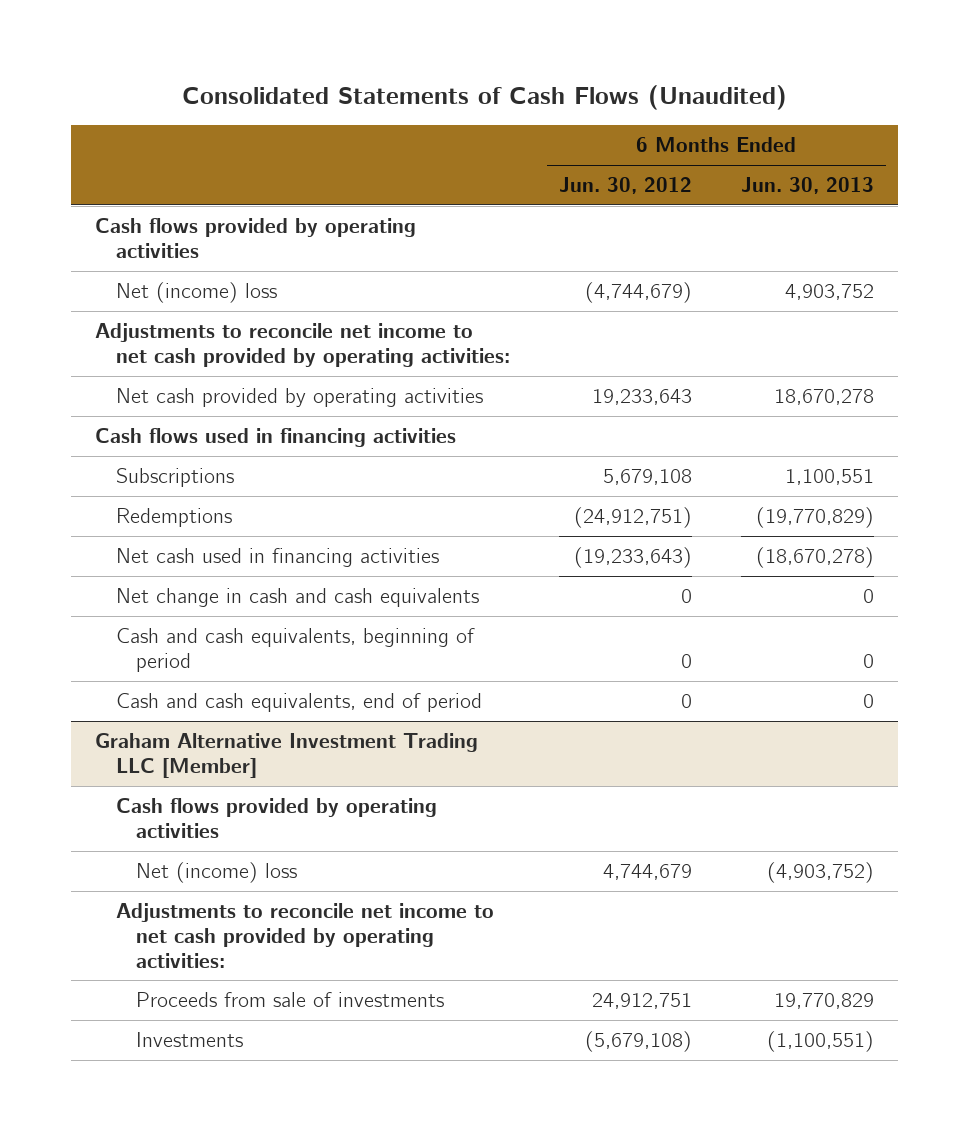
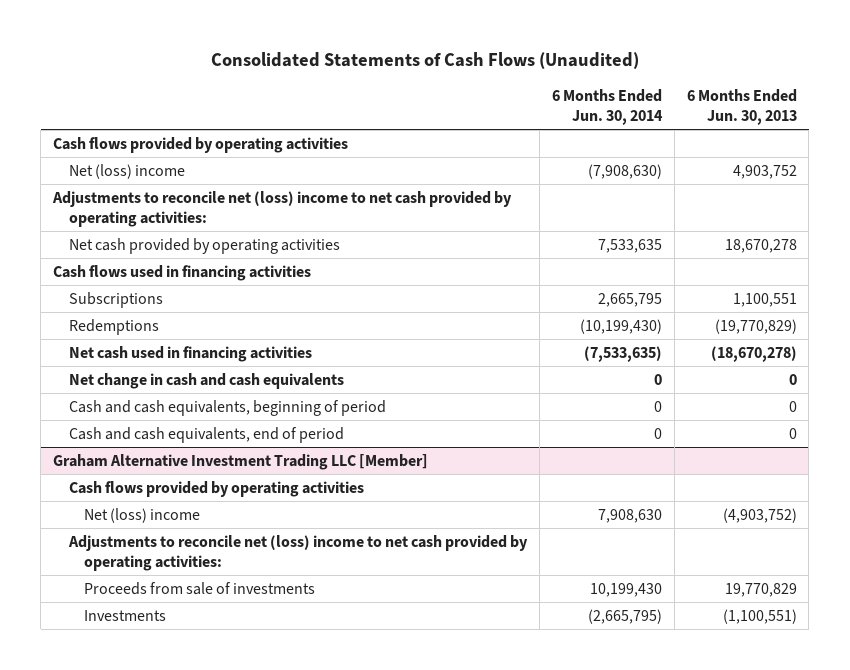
[558,177,692,195] Jun. 30, 2012 -> none
none -> [551,89,663,125] 6 Months Ended Jun. 30, 2014
[115,282,277,304] Net (income) loss -> [68,164,185,180] Net (loss) income
[95,323,510,368] Adjustments to reconcile net income to net cash provided by operating activities: -> [52,191,513,227] Adjustments to reconcile net (loss) income to net cash provided by operating activities:
[136,862,298,884] Net (income) loss -> [84,508,201,524] Net (loss) income
[115,903,494,968] Adjustments to reconcile net income to net cash provided by operating activities: -> [67,535,528,571] Adjustments to reconcile net (loss) income to net cash provided by operating activities:

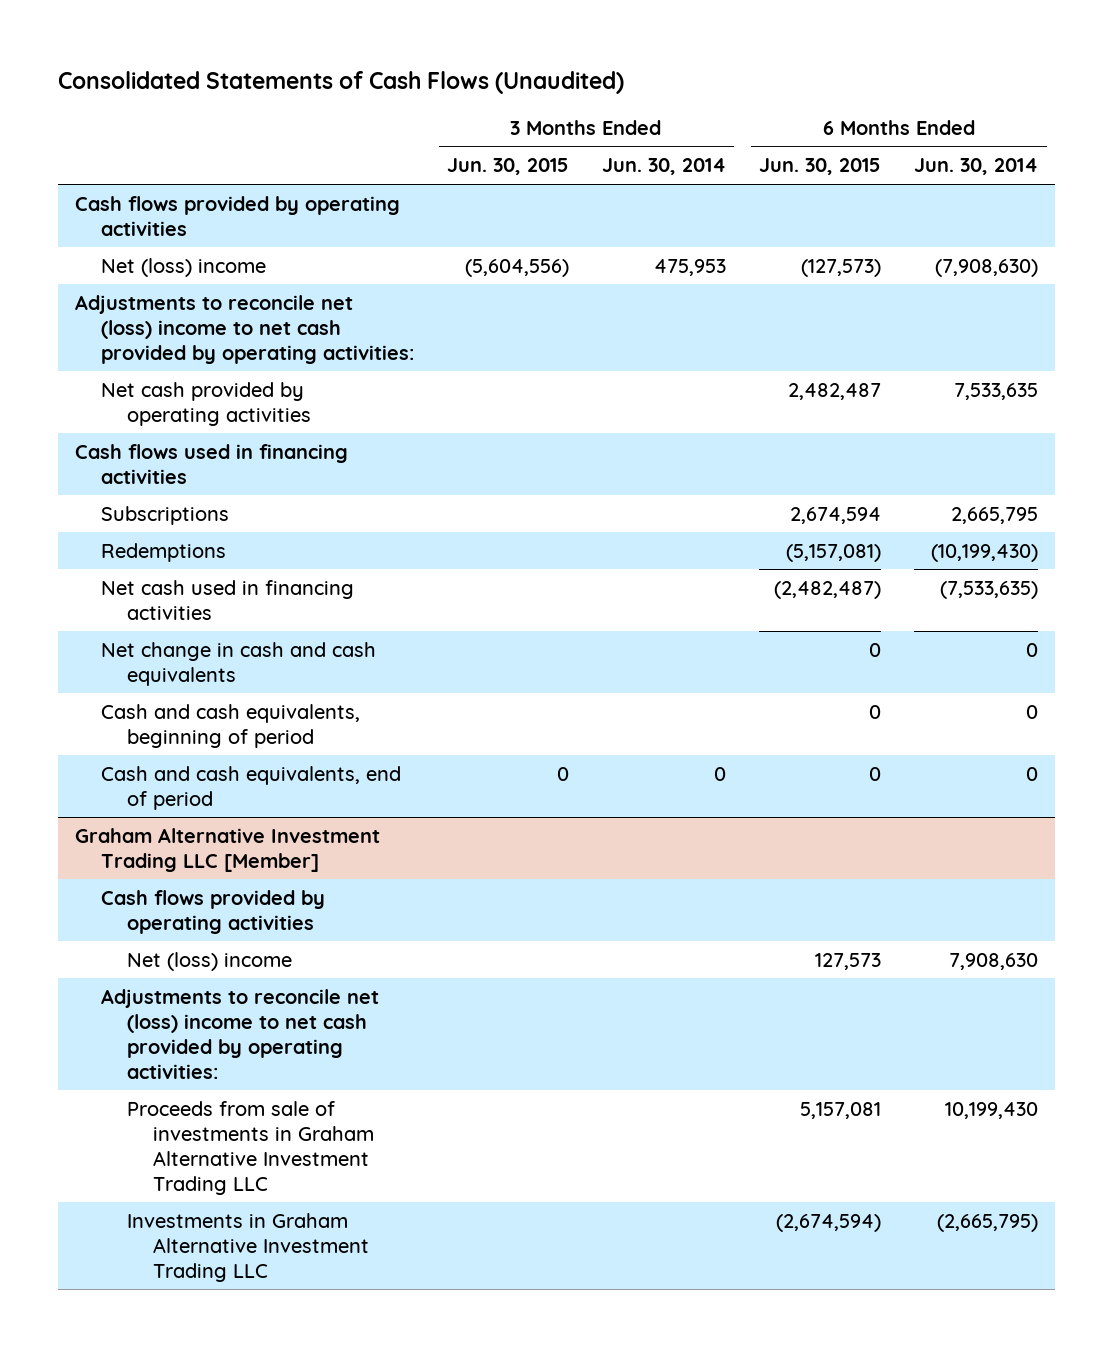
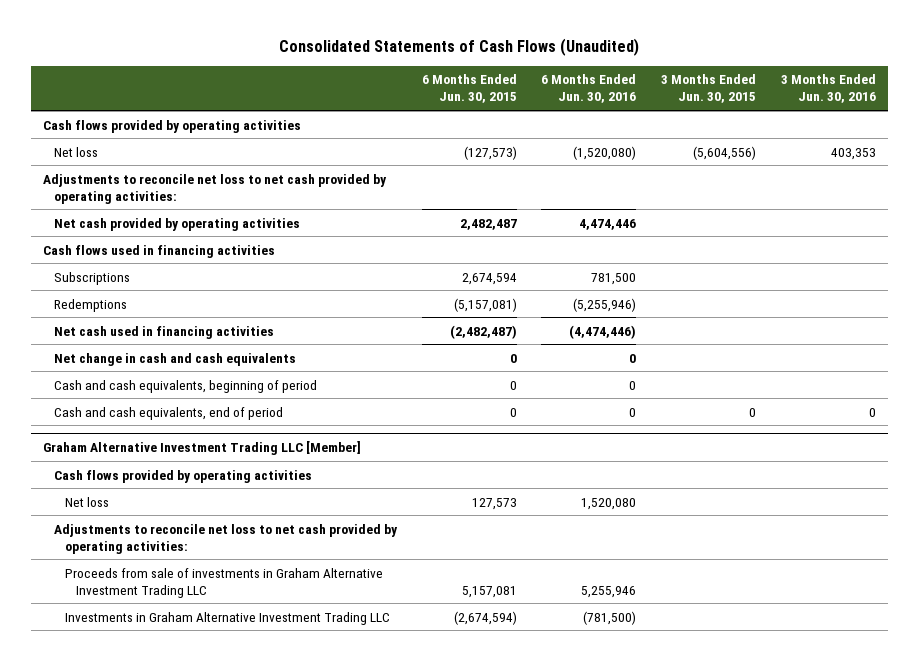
[602,158,727,176] Jun. 30, 2014 -> none
[914,158,1039,176] Jun. 30, 2014 -> none
none -> [541,74,637,104] 6 Months Ended Jun. 30, 2016
none -> [780,74,876,104] 3 Months Ended Jun. 30, 2016
[100,257,266,277] Net (loss) income -> [53,146,98,157] Net loss
[74,294,414,364] Adjustments to reconcile net (loss) income to net cash provided by operating activities: -> [43,173,388,204] Adjustments to reconcile net loss to net cash provided by operating activities:
[126,951,292,971] Net (loss) income -> [64,496,109,507] Net loss
[100,988,379,1079] Adjustments to reconcile net (loss) income to net cash provided by operating activities: -> [53,523,398,554] Adjustments to reconcile net loss to net cash provided by operating activities:

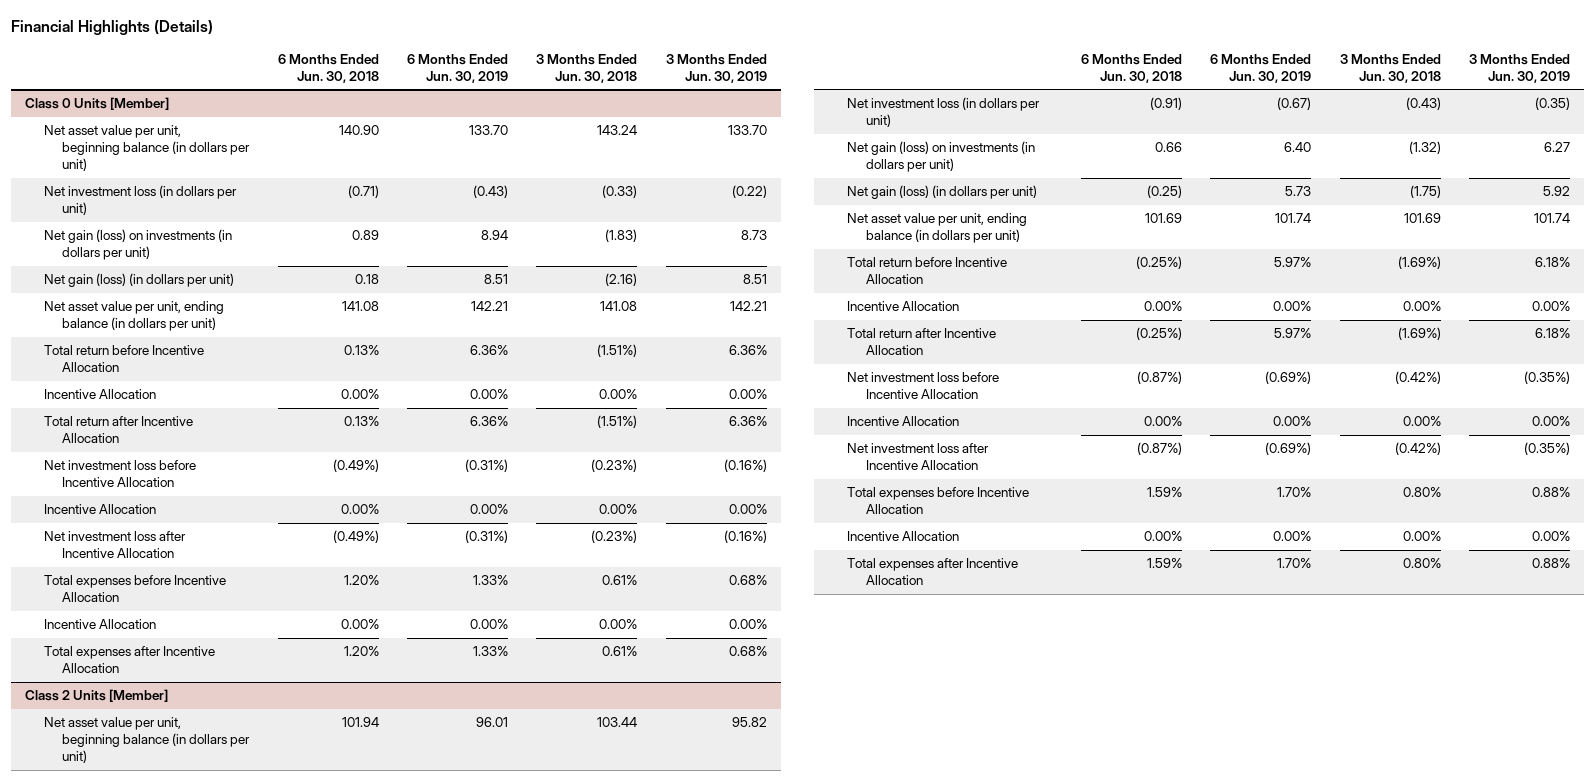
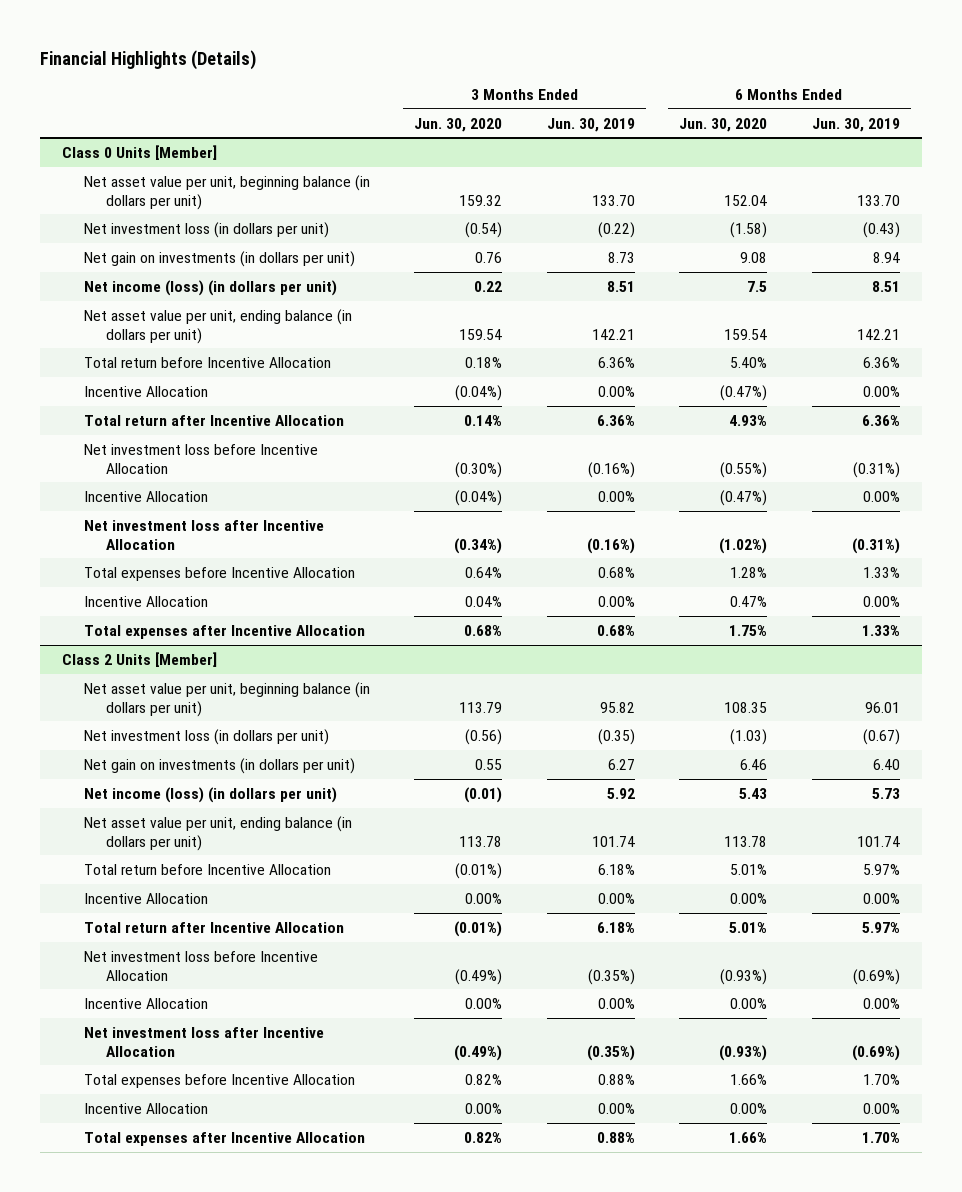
[277,53,379,83] 6 Months Ended Jun. 30, 2018 -> none
[536,53,638,83] 3 Months Ended Jun. 30, 2018 -> none
none -> [414,117,503,132] Jun. 30, 2020
none -> [679,117,768,132] Jun. 30, 2020
[43,229,232,261] Net gain (loss) on investments (in dollars per unit) -> [84,250,356,267] Net gain on investments (in dollars per unit)
[43,273,234,288] Net gain (loss) (in dollars per unit) -> [84,279,338,296] Net income (loss) (in dollars per unit)
[847,141,1036,173] Net gain (loss) on investments (in dollars per unit) -> [84,757,356,774] Net gain on investments (in dollars per unit)
[847,185,1038,200] Net gain (loss) (in dollars per unit) -> [84,786,338,803] Net income (loss) (in dollars per unit)

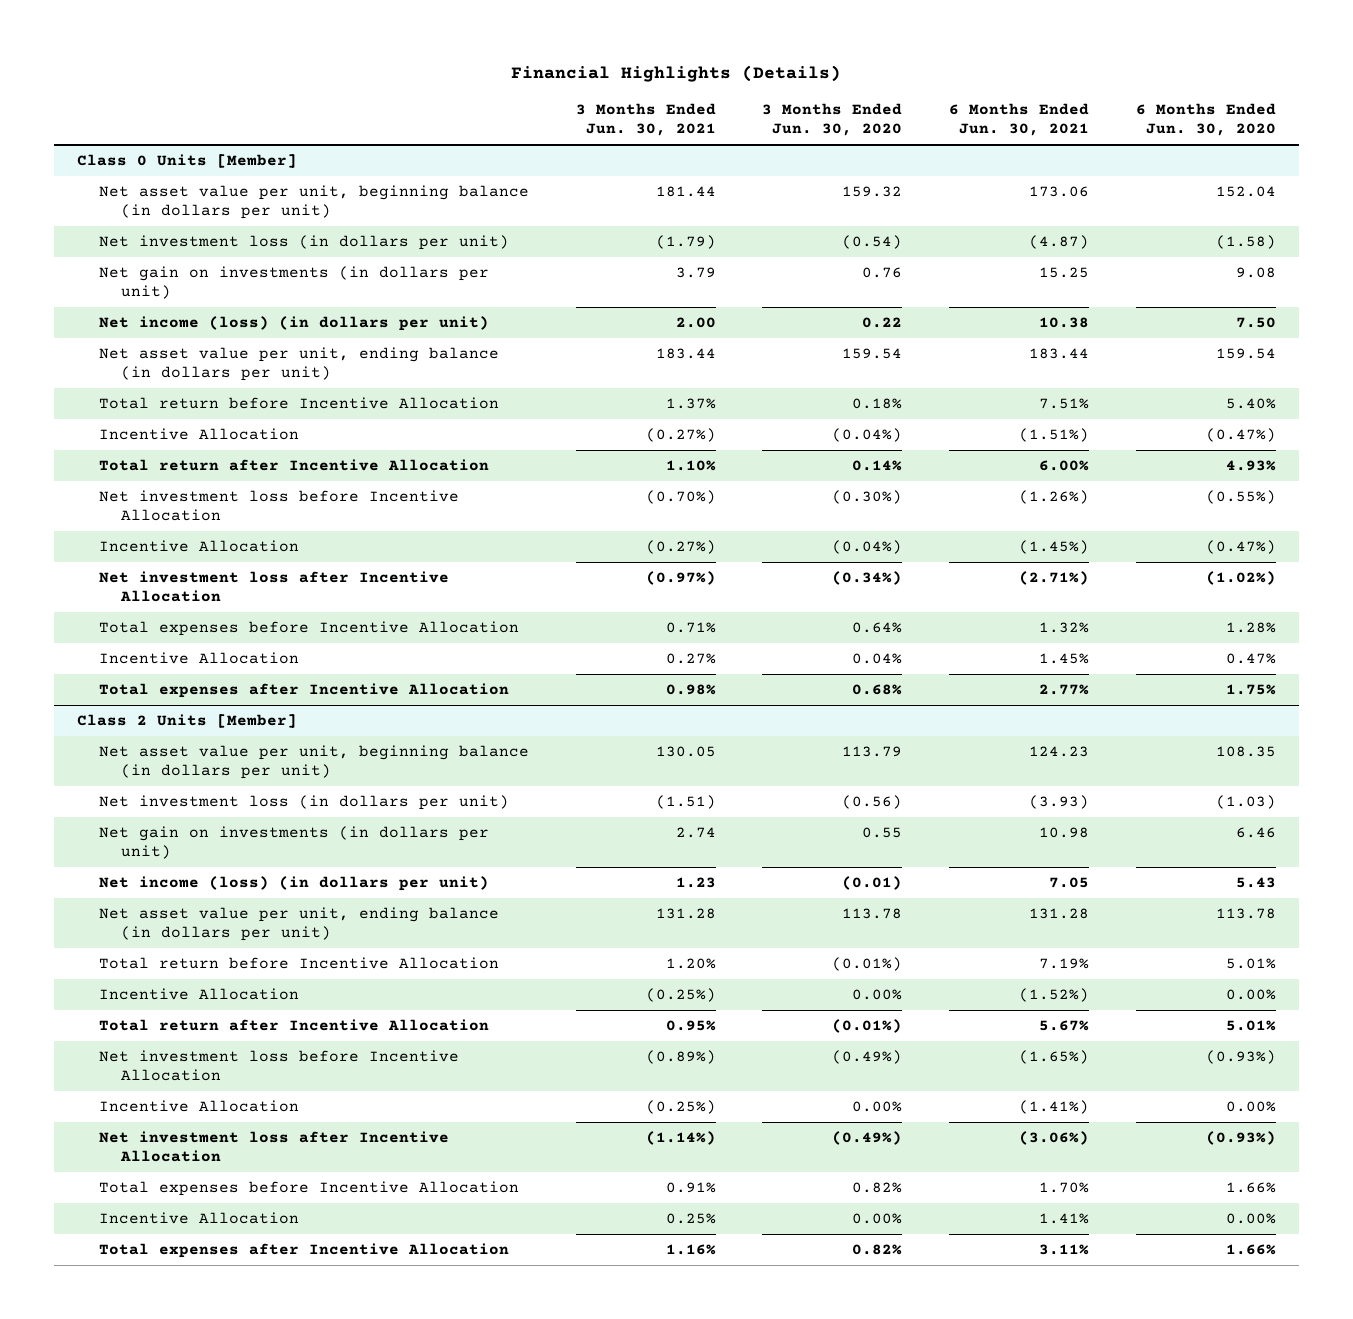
[546,117,635,132] Jun. 30, 2019 -> none
[811,117,900,132] Jun. 30, 2019 -> none
none -> [575,103,716,137] 3 Months Ended Jun. 30, 2021
none -> [949,103,1090,137] 6 Months Ended Jun. 30, 2021
[747,280,768,292] 7.5 -> [1235,317,1276,329] 7.50

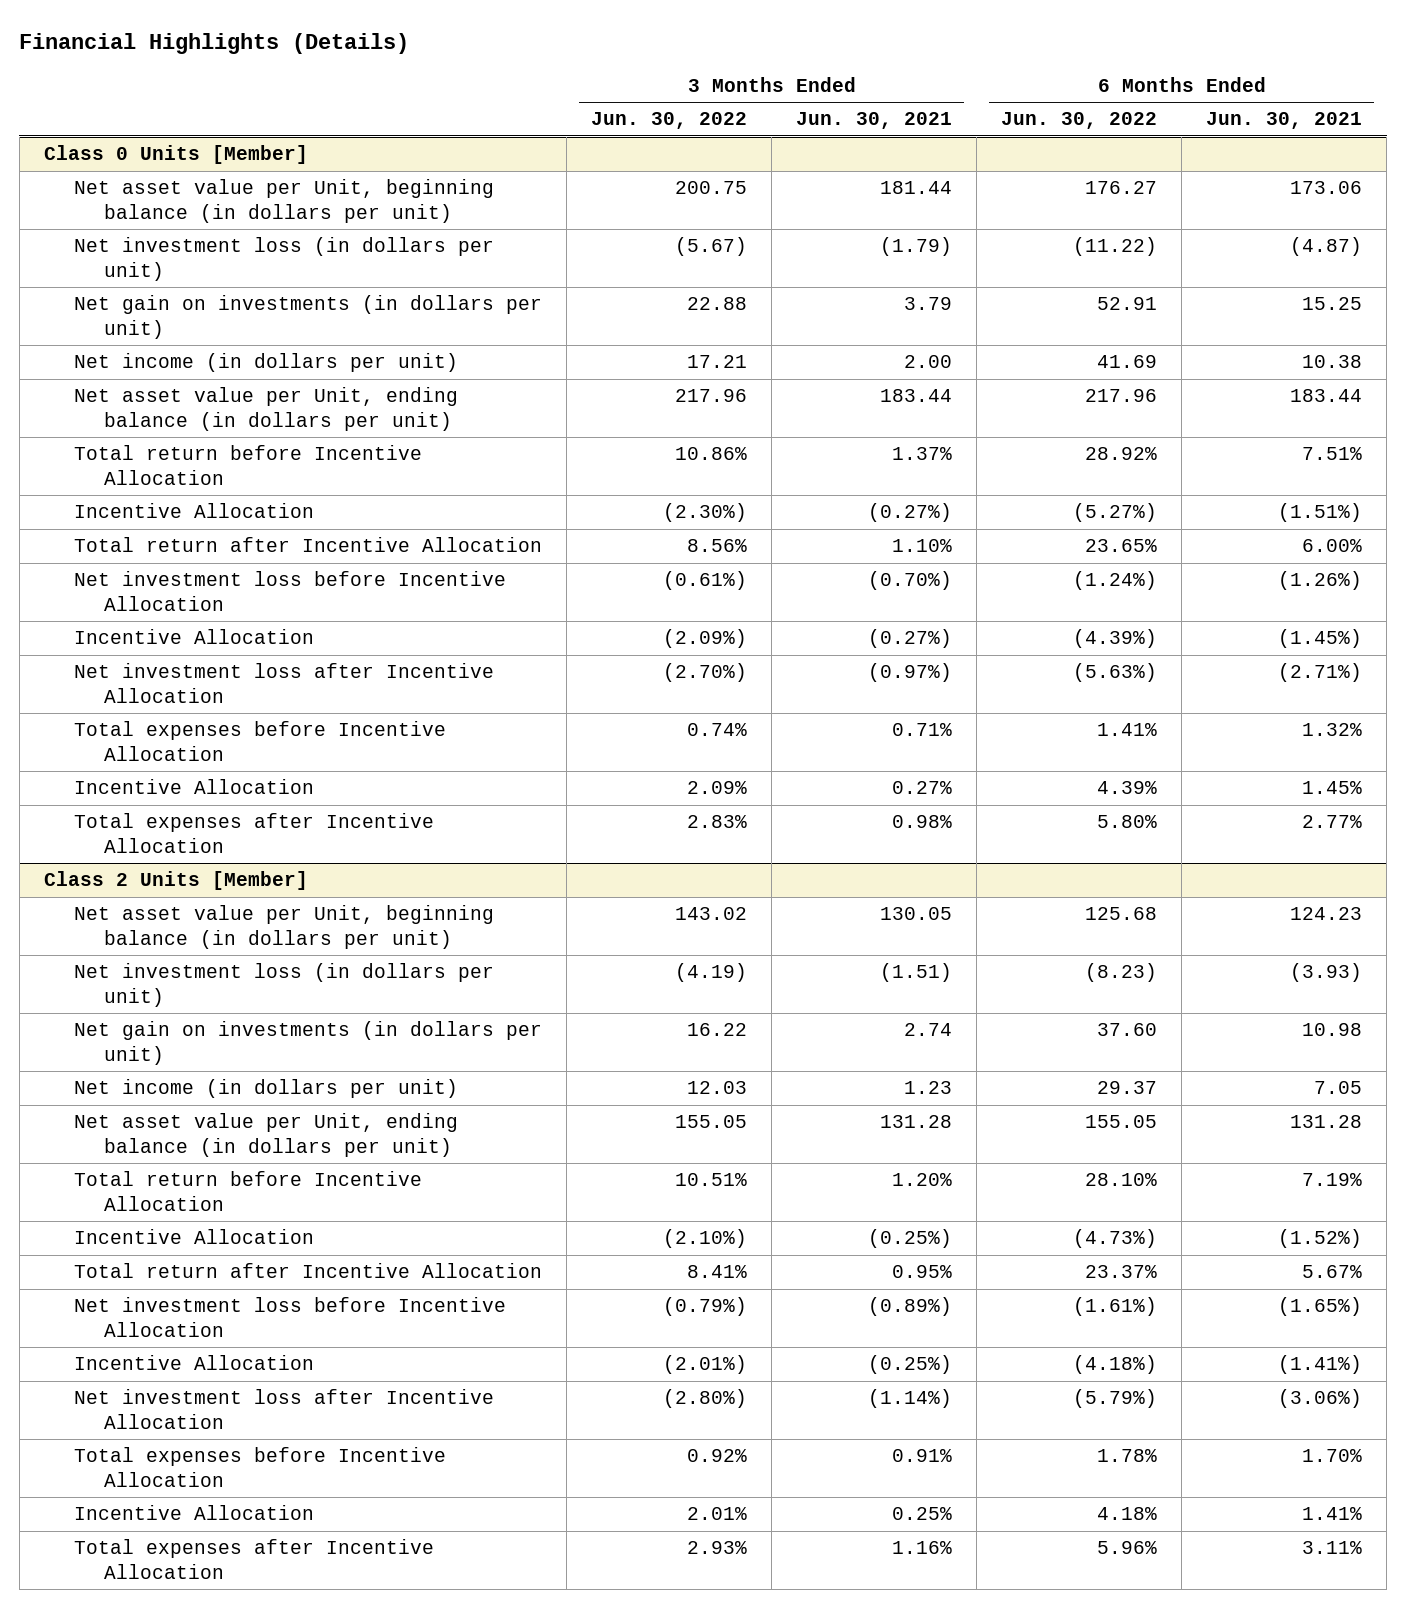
[762,103,903,137] 3 Months Ended Jun. 30, 2020 -> none
[1135,103,1276,137] 6 Months Ended Jun. 30, 2020 -> none
none -> [591,112,748,130] Jun. 30, 2022
none -> [1001,112,1158,130] Jun. 30, 2022
[99,185,530,219] Net asset value per unit, beginning balance (in dollars per unit) -> [74,179,495,224] Net asset value per Unit, beginning balance (in dollars per unit)
[99,316,490,332] Net income (loss) (in dollars per unit) -> [74,353,459,373] Net income (in dollars per unit)
[99,347,500,381] Net asset value per unit, ending balance (in dollars per unit) -> [74,387,459,432] Net asset value per Unit, ending balance (in dollars per unit)
[99,745,530,779] Net asset value per unit, beginning balance (in dollars per unit) -> [74,905,495,950] Net asset value per Unit, beginning balance (in dollars per unit)
[99,876,490,892] Net income (loss) (in dollars per unit) -> [74,1079,459,1099] Net income (in dollars per unit)
[99,907,500,941] Net asset value per unit, ending balance (in dollars per unit) -> [74,1113,459,1158] Net asset value per Unit, ending balance (in dollars per unit)

